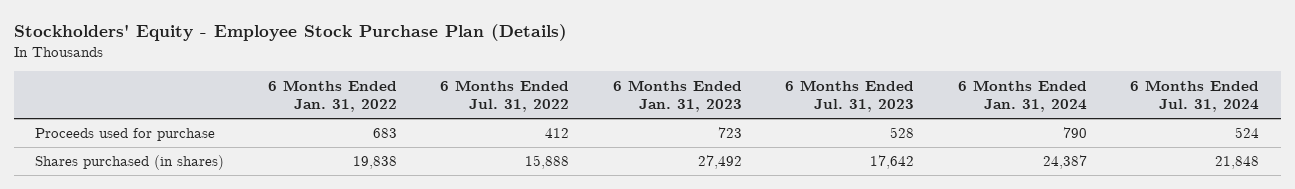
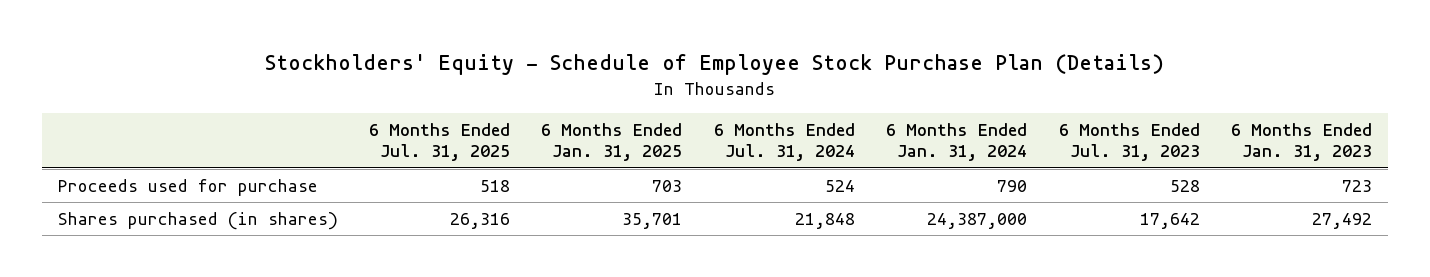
[13,23,567,41] Stockholders' Equity - Employee Stock Purchase Plan (Details) -> [264,54,1164,76] Stockholders' Equity - Schedule of Employee Stock Purchase Plan (Details)
[267,79,397,113] 6 Months Ended Jan. 31, 2022 -> none
[440,79,570,113] 6 Months Ended Jul. 31, 2022 -> none
none -> [369,123,511,162] 6 Months Ended Jul. 31, 2025
none -> [541,123,683,162] 6 Months Ended Jan. 31, 2025
[1042,155,1087,170] 24,387 -> [927,212,1028,229] 24,387,000

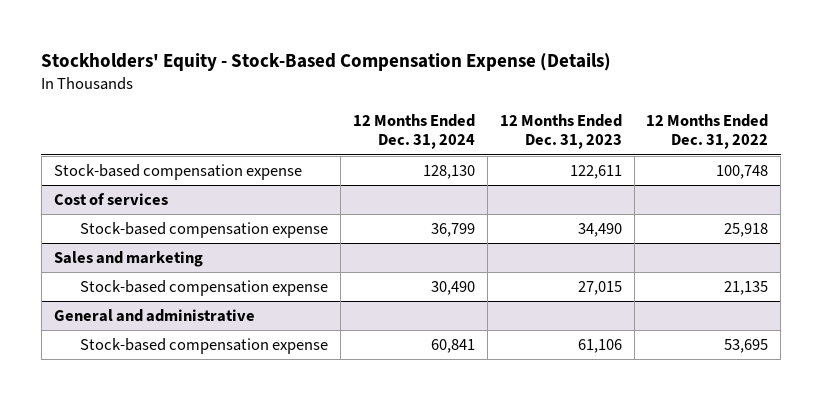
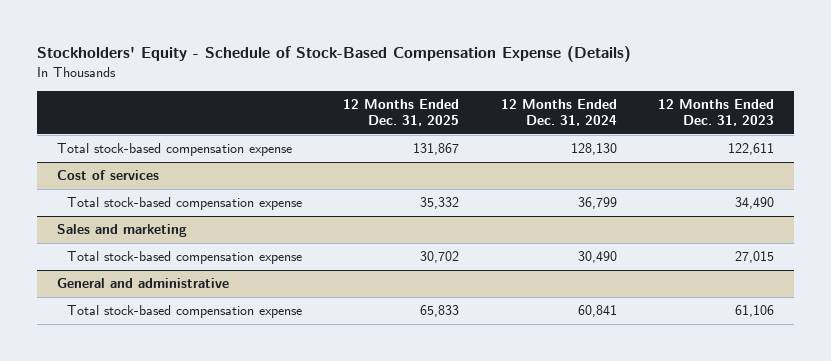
[41,52,612,71] Stockholders' Equity - Stock-Based Compensation Expense (Details) -> [36,46,631,63] Stockholders' Equity - Schedule of Stock-Based Compensation Expense (Details)
[646,113,769,150] 12 Months Ended Dec. 31, 2022 -> none
none -> [343,99,460,127] 12 Months Ended Dec. 31, 2025
[53,164,302,181] Stock-based compensation expense -> [57,143,293,157] Total stock-based compensation expense
[80,222,329,239] Stock-based compensation expense -> [67,197,303,211] Total stock-based compensation expense
[80,280,329,297] Stock-based compensation expense -> [67,251,303,265] Total stock-based compensation expense
[80,338,329,355] Stock-based compensation expense -> [67,305,303,319] Total stock-based compensation expense

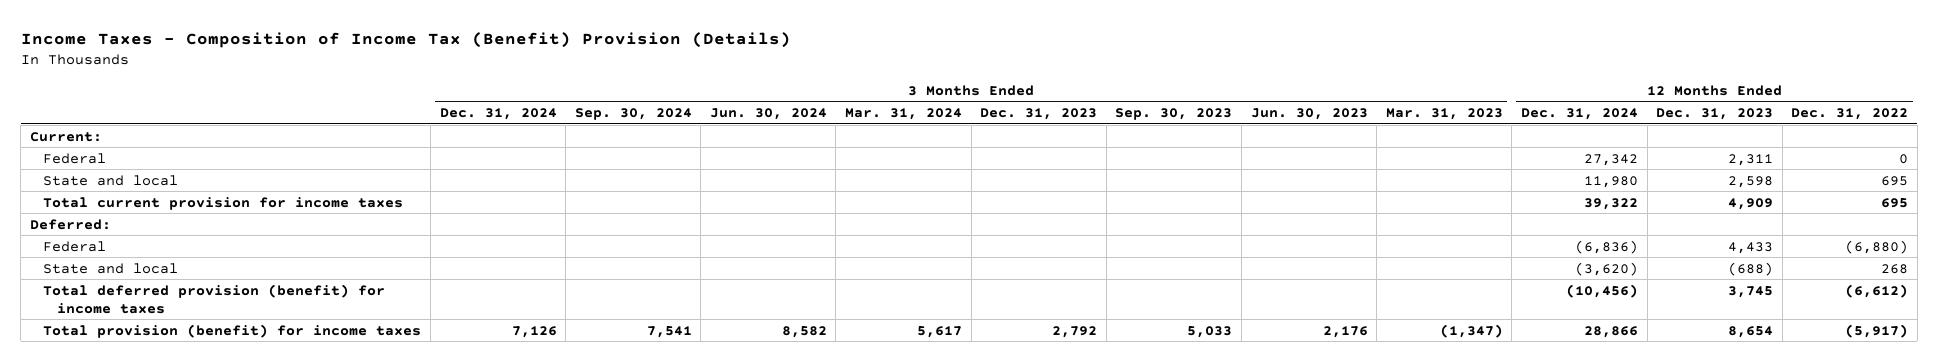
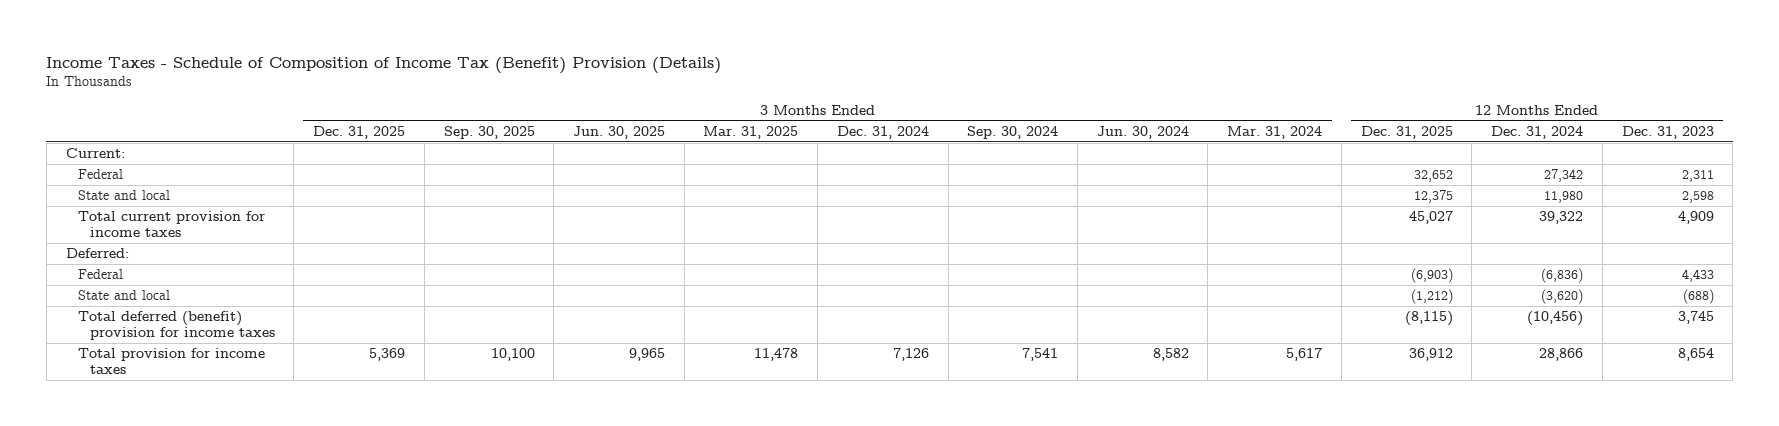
[20,31,791,48] Income Taxes - Composition of Income Tax (Benefit) Provision (Details) -> [46,56,722,74] Income Taxes - Schedule of Composition of Income Tax (Benefit) Provision (Details)
[980,108,1098,121] Dec. 31, 2023 -> none
[1115,108,1233,121] Sep. 30, 2023 -> none
[1250,108,1368,121] Jun. 30, 2023 -> none
[1385,108,1503,121] Mar. 31, 2023 -> none
[1791,108,1909,121] Dec. 31, 2022 -> none
none -> [313,126,406,140] Dec. 31, 2025
none -> [443,126,535,140] Sep. 30, 2025
none -> [572,126,665,140] Jun. 30, 2025
none -> [703,126,799,140] Mar. 31, 2025
none -> [1360,126,1453,140] Dec. 31, 2025
[43,283,386,314] Total deferred provision (benefit) for income taxes -> [77,311,275,341] Total deferred (benefit) provision for income taxes
[43,323,422,338] Total provision (benefit) for income taxes -> [77,348,265,375] Total provision for income taxes

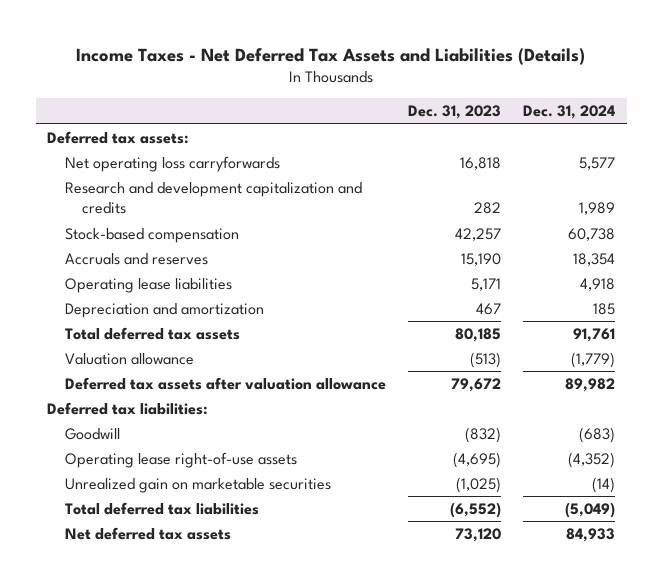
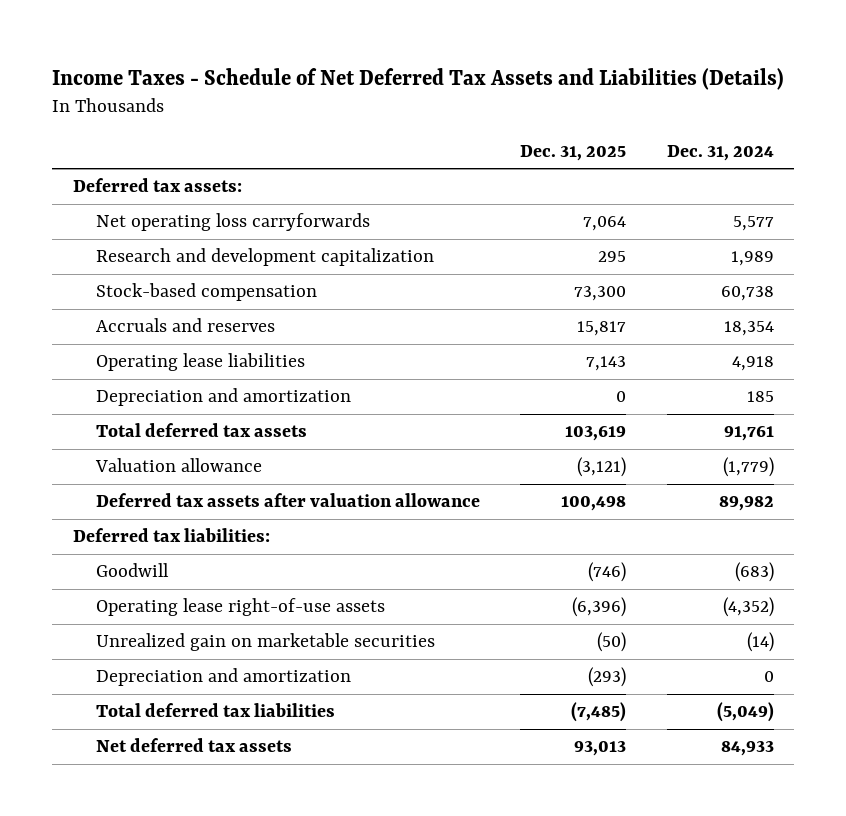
[76,47,586,65] Income Taxes - Net Deferred Tax Assets and Liabilities (Details) -> [52,67,785,90] Income Taxes - Schedule of Net Deferred Tax Assets and Liabilities (Details)
[408,105,502,120] Dec. 31, 2023 -> none
none -> [520,144,627,161] Dec. 31, 2025
[64,181,362,215] Research and development capitalization and credits -> [95,248,434,267] Research and development capitalization
none -> [95,668,351,687] Depreciation and amortization

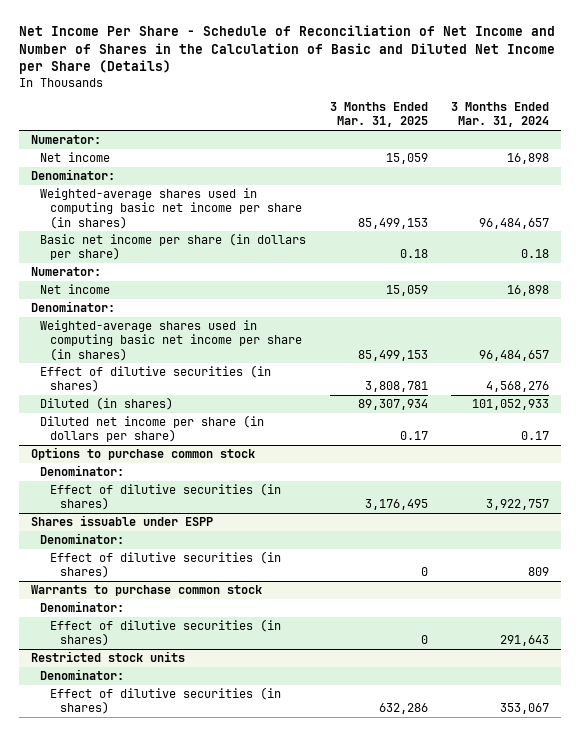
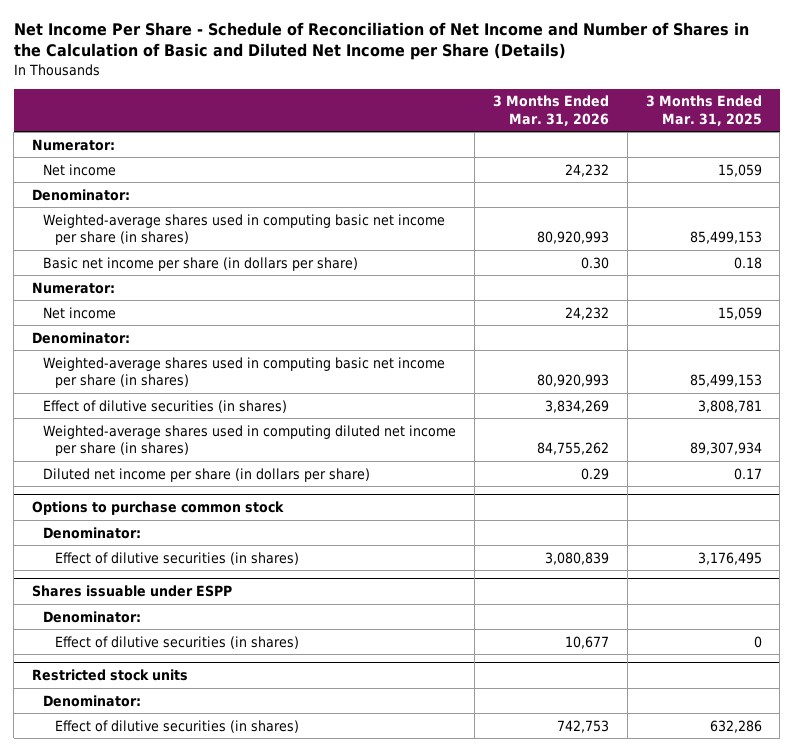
[451,102,550,128] 3 Months Ended Mar. 31, 2024 -> none
none -> [492,95,609,126] 3 Months Ended Mar. 31, 2026
[40,396,174,410] Diluted (in shares) -> [43,424,457,457] Weighted-average shares used in computing diluted net income per share (in shares)
[30,584,262,596] Warrants to purchase common stock -> none
[40,600,125,612] Denominator: -> none
[49,618,281,647] Effect of dilutive securities (in shares) -> none

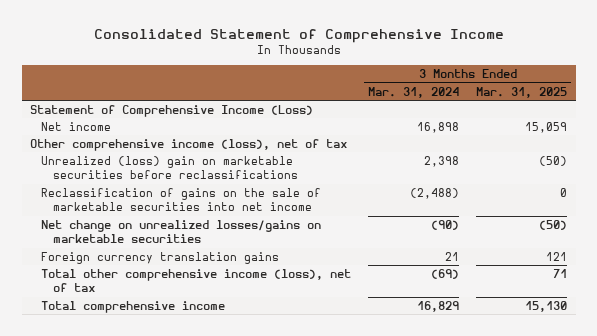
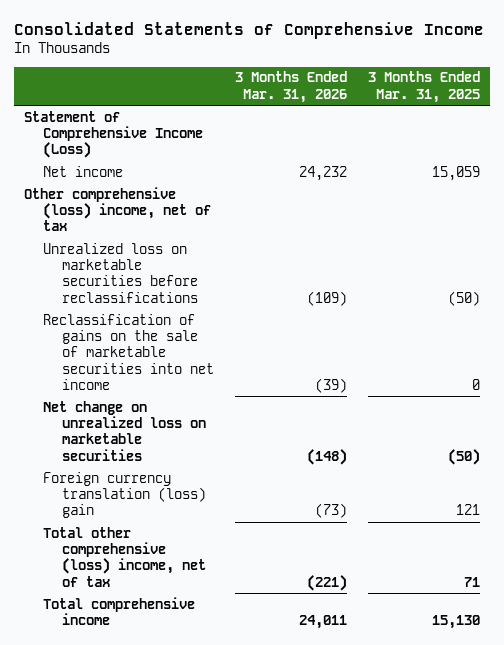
[93,28,504,43] Consolidated Statement of Comprehensive Income -> [13,21,484,39] Consolidated Statements of Comprehensive Income
[368,86,460,98] Mar. 31, 2024 -> none
none -> [234,71,347,103] 3 Months Ended Mar. 31, 2026
[30,138,348,151] Other comprehensive income (loss), net of tax -> [24,186,212,232] Other comprehensive (loss) income, net of tax
[41,155,298,180] Unrealized (loss) gain on marketable securities before reclassifications -> [43,242,198,303] Unrealized loss on marketable securities before reclassifications
[41,219,322,244] Net change on unrealized losses/gains on marketable securities -> [43,400,206,461] Net change on unrealized loss on marketable securities
[41,251,280,264] Foreign currency translation gains -> [43,471,206,519] Foreign currency translation (loss) gain
[41,268,352,293] Total other comprehensive income (loss), net of tax -> [43,526,206,587] Total other comprehensive (loss) income, net of tax

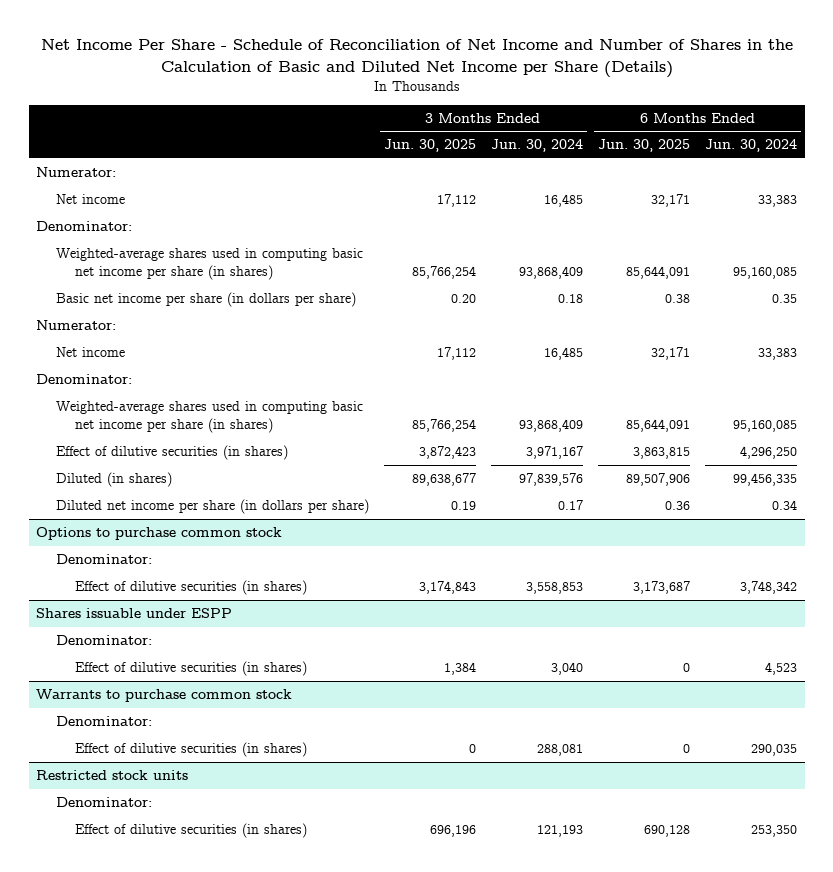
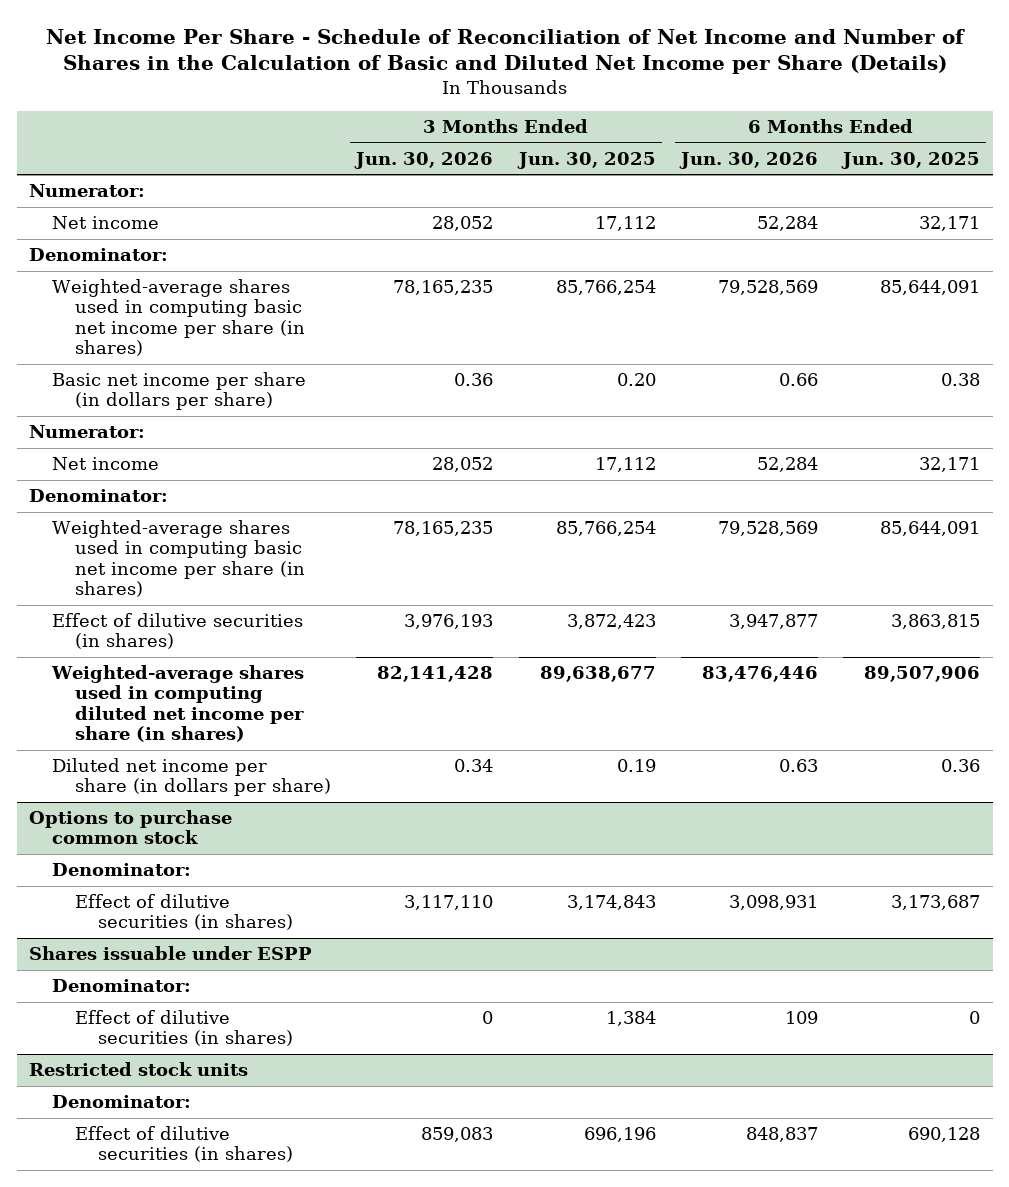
[490,139,583,153] Jun. 30, 2024 -> none
[705,139,798,153] Jun. 30, 2024 -> none
none -> [354,152,494,170] Jun. 30, 2026
none -> [678,152,818,170] Jun. 30, 2026
[55,472,172,488] Diluted (in shares) -> [51,665,305,743] Weighted-average shares used in computing diluted net income per share (in shares)
[36,689,293,703] Warrants to purchase common stock -> none
[55,716,152,727] Denominator: -> none
[75,742,308,758] Effect of dilutive securities (in shares) -> none

